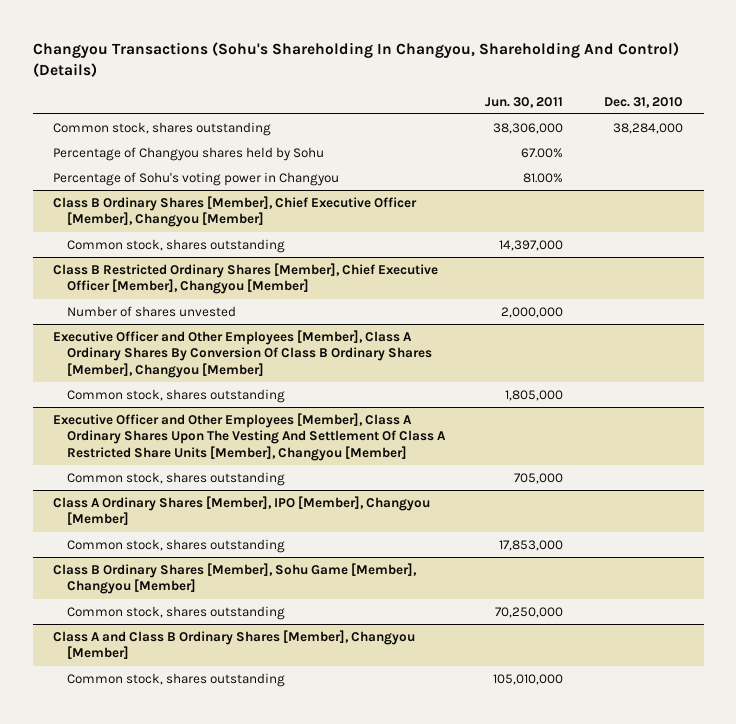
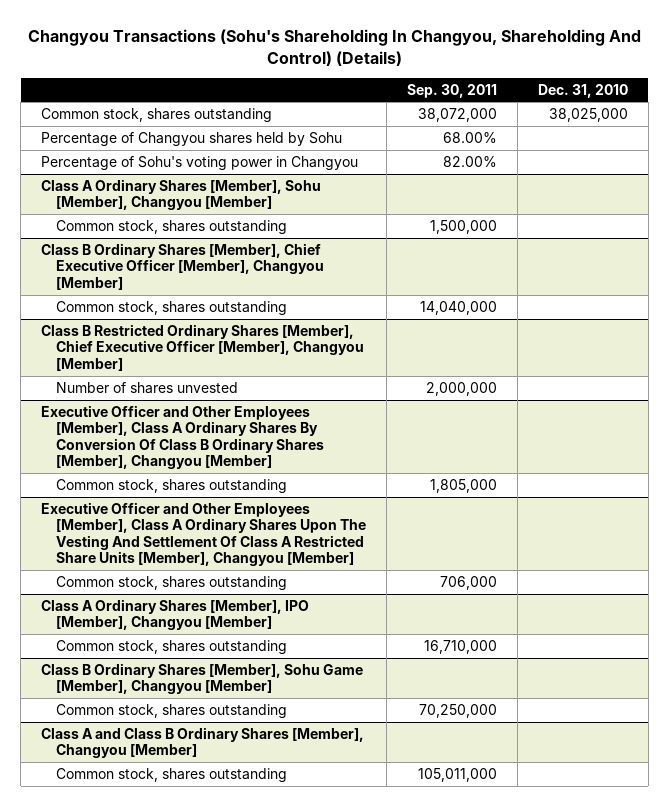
[485,96,564,108] Jun. 30, 2011 -> none
none -> [406,83,497,98] Sep. 30, 2011
[613,122,684,134] 38,284,000 -> [548,107,628,122] 38,025,000
none -> [41,178,322,211] Class A Ordinary Shares [Member], Sohu [Member], Changyou [Member]
none -> [55,219,287,234] Common stock, shares outstanding

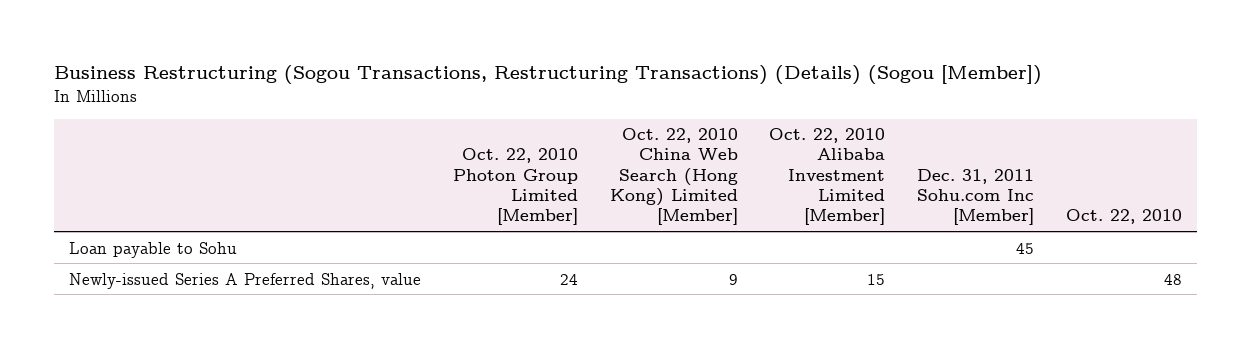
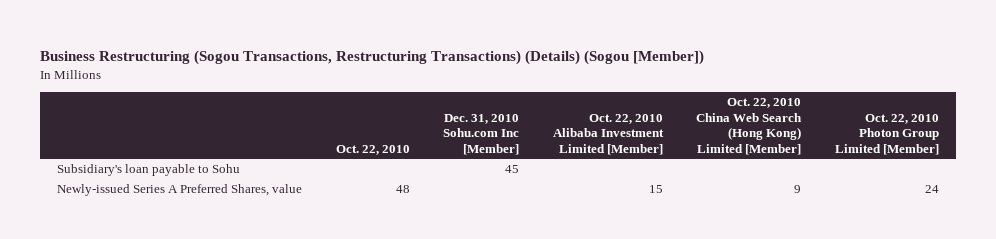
[916,168,1034,226] Dec. 31, 2011 Sohu.com Inc [Member] -> none
none -> [443,113,520,155] Dec. 31, 2010 Sohu.com Inc [Member]
[69,241,238,258] Loan payable to Sohu -> [57,164,241,177] Subsidiary's loan payable to Sohu

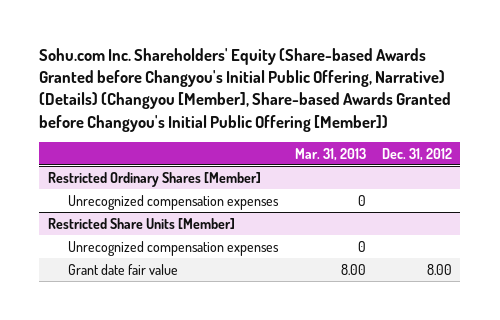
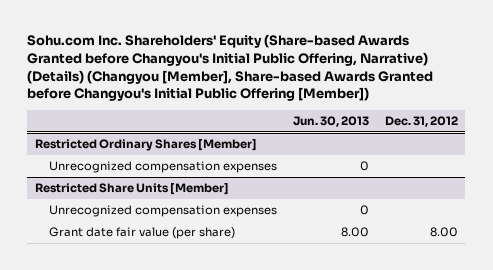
[294,147,366,161] Mar. 31, 2013 -> none
none -> [292,115,369,127] Jun. 30, 2013
[68,263,179,275] Grant date fair value -> [49,227,236,240] Grant date fair value (per share)

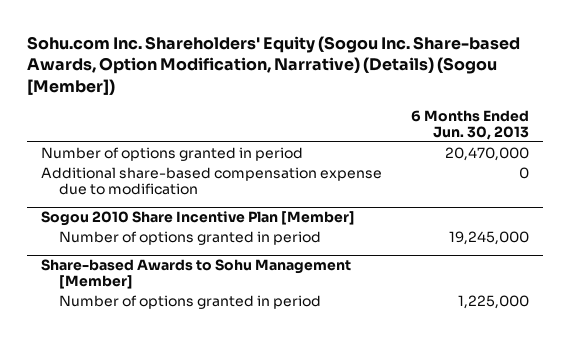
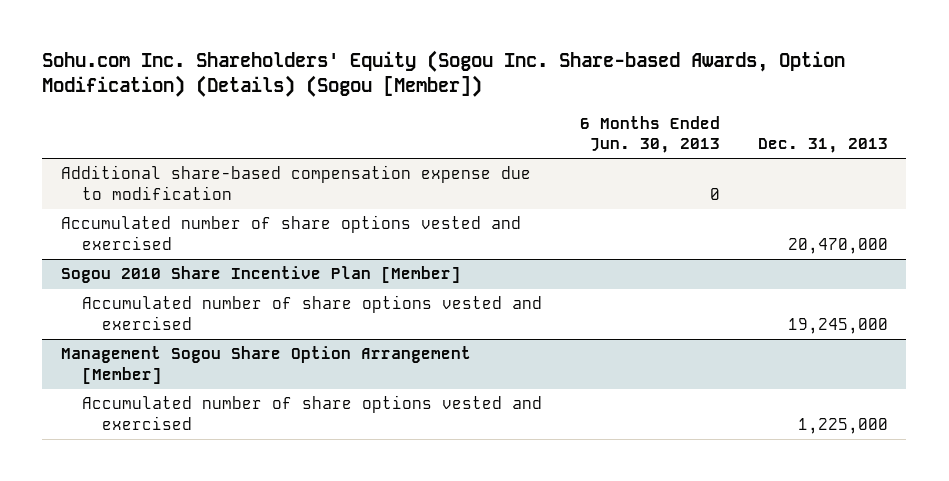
[27,35,521,95] Sohu.com Inc. Shareholders' Equity (Sogou Inc. Share-based Awards, Option Modification, Narrative) (Details) (Sogou [Member]) -> [42,50,846,98] Sohu.com Inc. Shareholders' Equity (Sogou Inc. Share-based Awards, Option Modification) (Details) (Sogou [Member])
none -> [757,138,888,154] Dec. 31, 2013
[41,146,304,161] Number of options granted in period -> none
none -> [61,215,522,250] Accumulated number of share options vested and exercised
[58,230,321,245] Number of options granted in period -> none
[41,259,352,290] Share-based Awards to Sohu Management [Member] -> none
[58,294,321,309] Number of options granted in period -> none
none -> [81,295,542,330] Accumulated number of share options vested and exercised
none -> [61,346,472,384] Management Sogou Share Option Arrangement [Member]
none -> [81,395,542,430] Accumulated number of share options vested and exercised

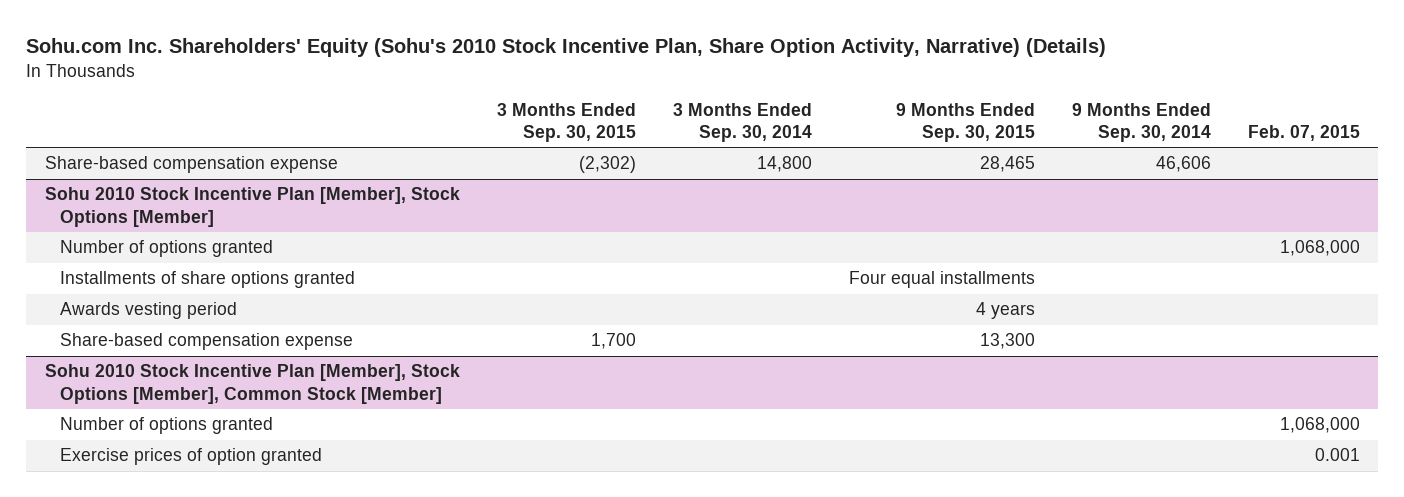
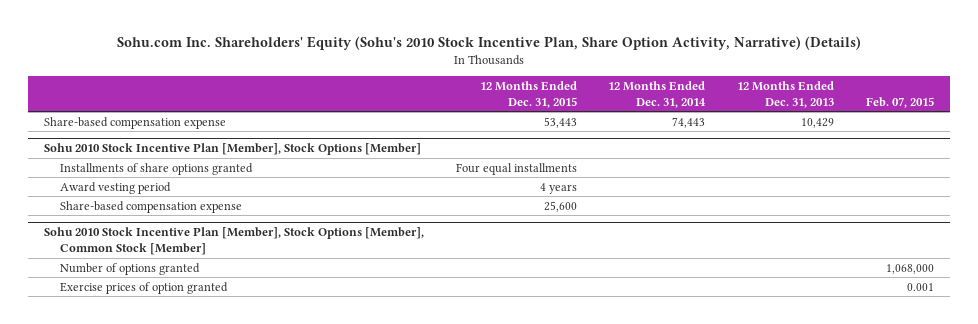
[496,102,636,143] 3 Months Ended Sep. 30, 2015 -> none
[672,102,812,143] 3 Months Ended Sep. 30, 2014 -> none
[895,102,1035,143] 9 Months Ended Sep. 30, 2015 -> none
[1071,102,1211,143] 9 Months Ended Sep. 30, 2014 -> none
none -> [479,81,577,108] 12 Months Ended Dec. 31, 2015
none -> [608,81,707,108] 12 Months Ended Dec. 31, 2014
none -> [737,81,835,108] 12 Months Ended Dec. 31, 2013
[60,240,274,258] Number of options granted -> none
[60,302,238,320] Awards vesting period -> [59,181,171,194] Award vesting period

